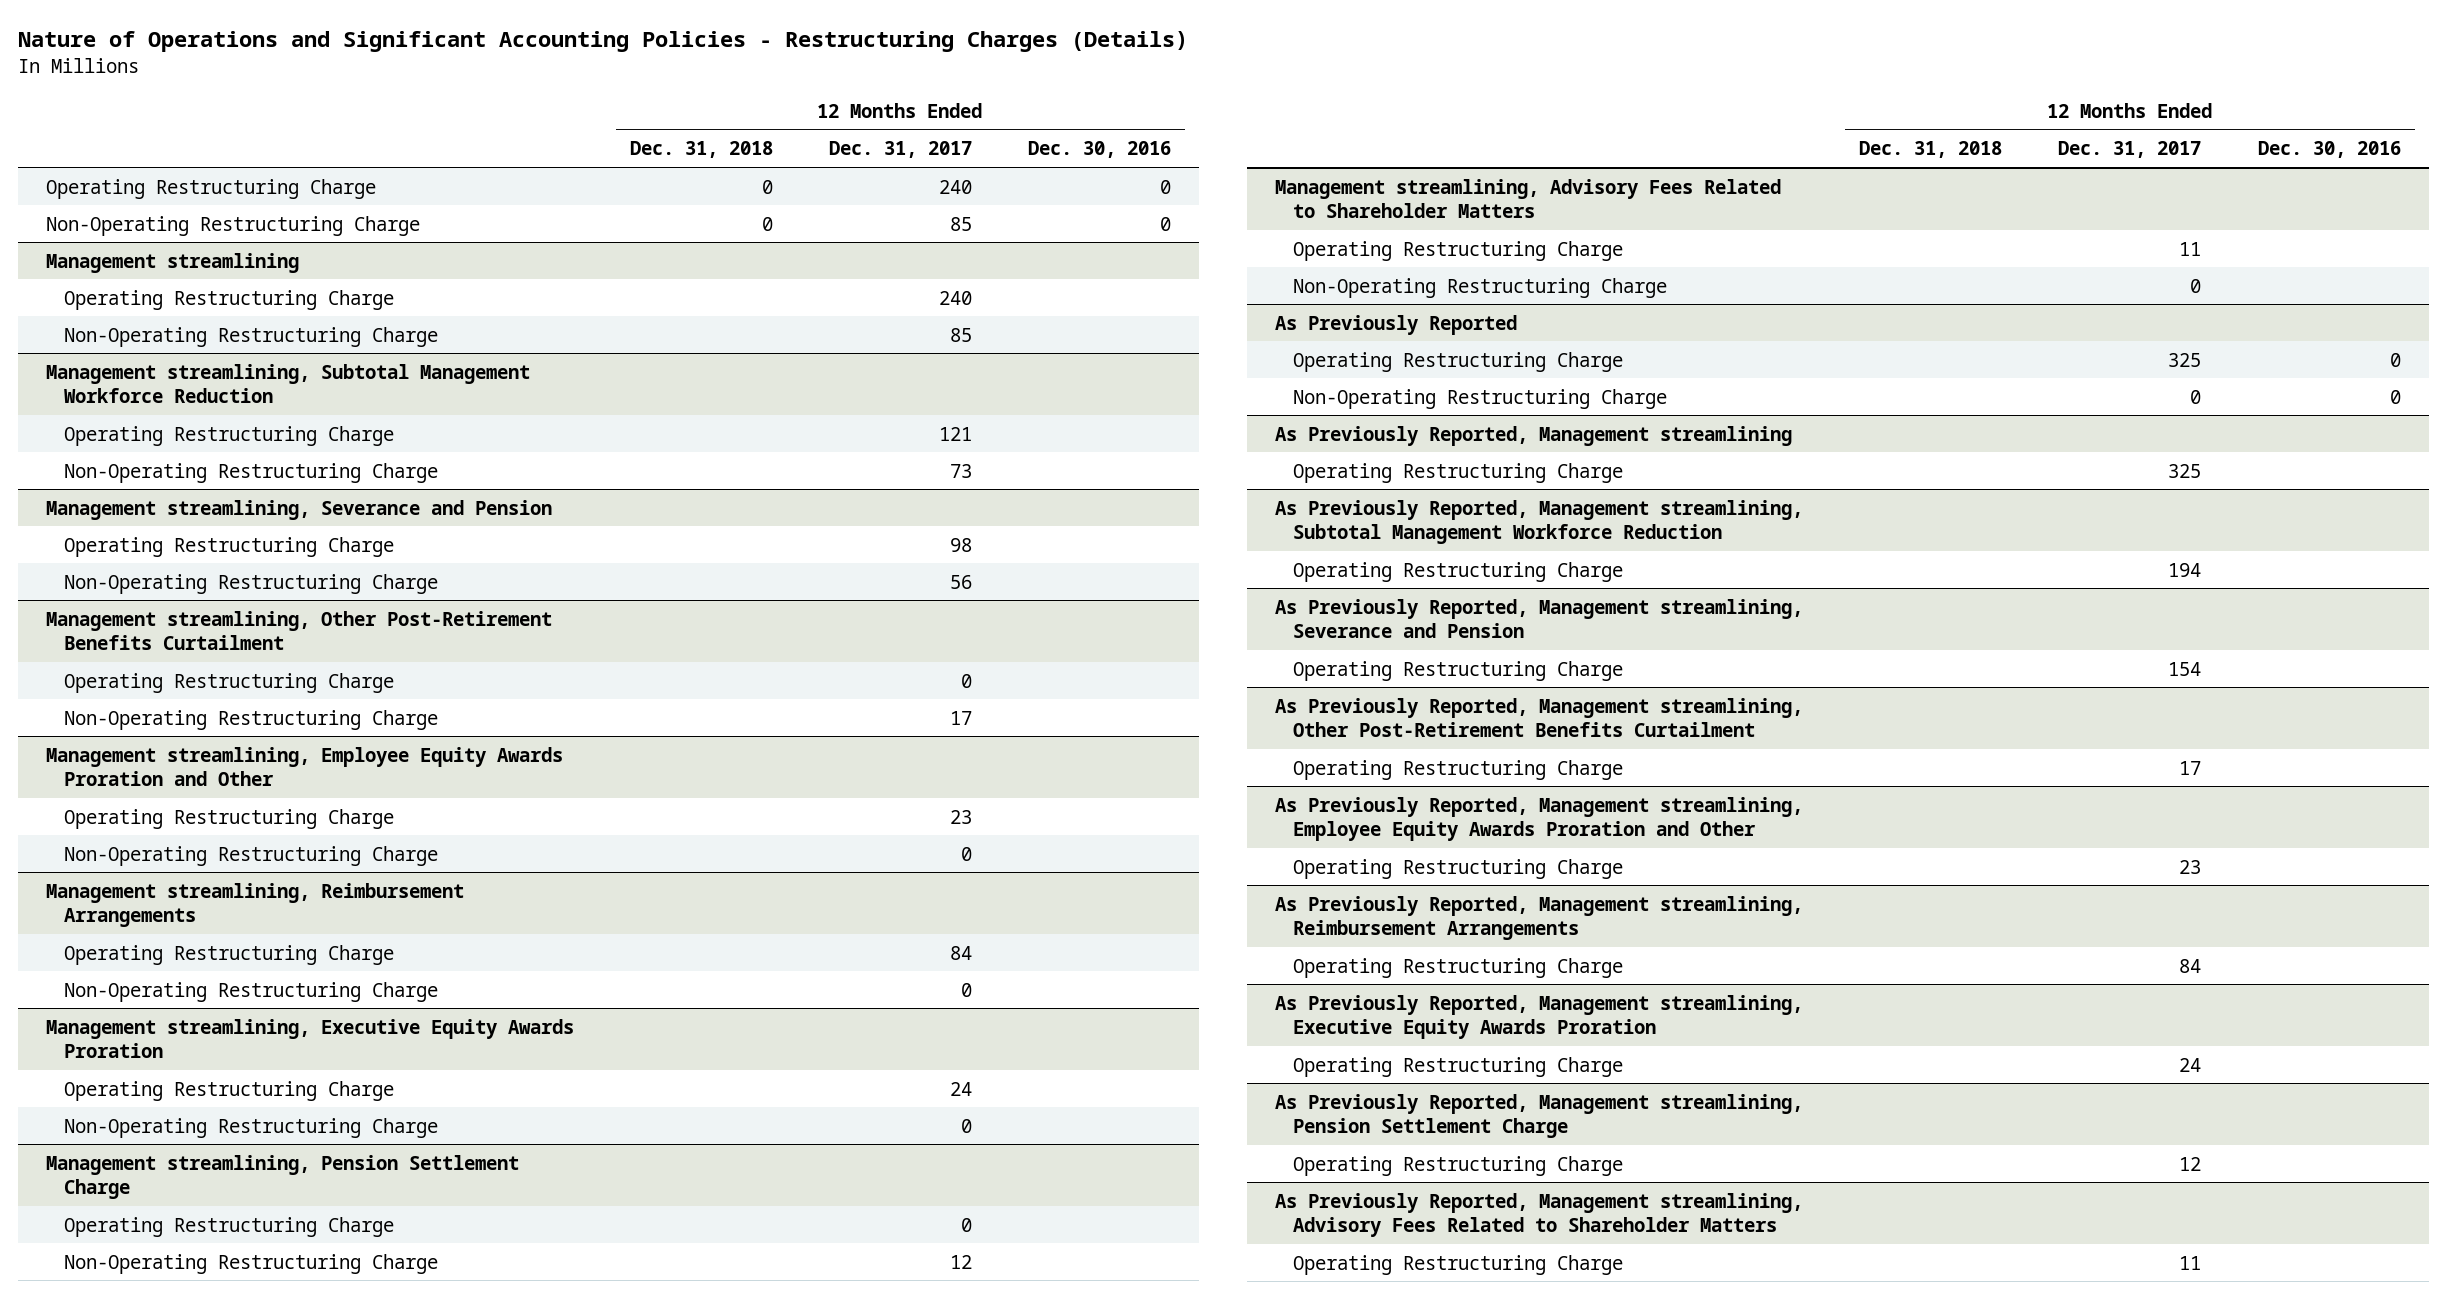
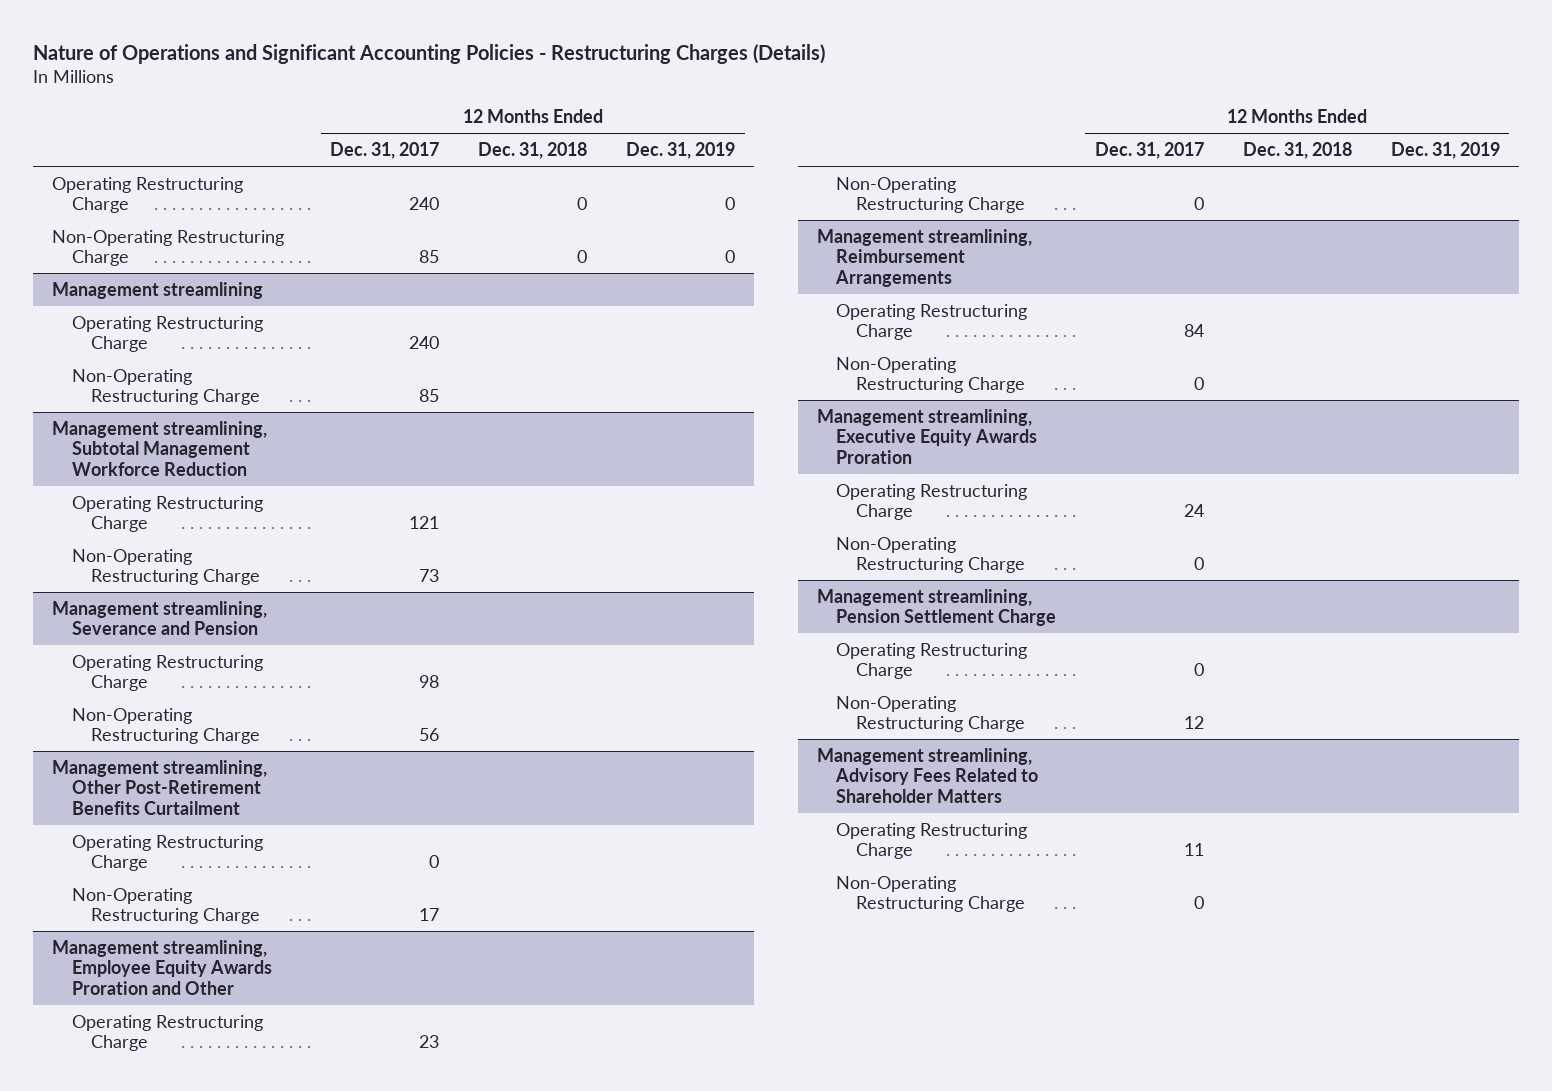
[1027,141,1171,159] Dec. 30, 2016 -> none
none -> [625,142,735,160] Dec. 31, 2019
[1275,314,1518,335] As Previously Reported -> none
[1293,351,1624,372] Operating Restructuring Charge -> none
[1293,388,1668,409] Non-Operating Restructuring Charge -> none
[1275,425,1793,446] As Previously Reported, Management streamlining -> none
[1293,462,1624,483] Operating Restructuring Charge -> none
[1275,499,1804,545] As Previously Reported, Management streamlining, Subtotal Management Workforce Reduction -> none
[1293,561,1624,582] Operating Restructuring Charge -> none
[1275,598,1804,639] As Previously Reported, Management streamlining, Severance and Pension -> none
[1293,660,1624,681] Operating Restructuring Charge -> none
[1275,697,1804,738] As Previously Reported, Management streamlining, Other Post-Retirement Benefits Curtailment -> none
[1293,759,1624,780] Operating Restructuring Charge -> none
[1275,796,1804,842] As Previously Reported, Management streamlining, Employee Equity Awards Proration and Other -> none
[1293,858,1624,879] Operating Restructuring Charge -> none
[1275,895,1804,941] As Previously Reported, Management streamlining, Reimbursement Arrangements -> none
[1293,957,1624,978] Operating Restructuring Charge -> none
[1275,994,1804,1040] As Previously Reported, Management streamlining, Executive Equity Awards Proration -> none
[1293,1056,1624,1077] Operating Restructuring Charge -> none
[1275,1093,1804,1139] As Previously Reported, Management streamlining, Pension Settlement Charge -> none
[1293,1155,1624,1176] Operating Restructuring Charge -> none
[1275,1192,1804,1238] As Previously Reported, Management streamlining, Advisory Fees Related to Shareholder Matters -> none
[1293,1254,1624,1275] Operating Restructuring Charge -> none

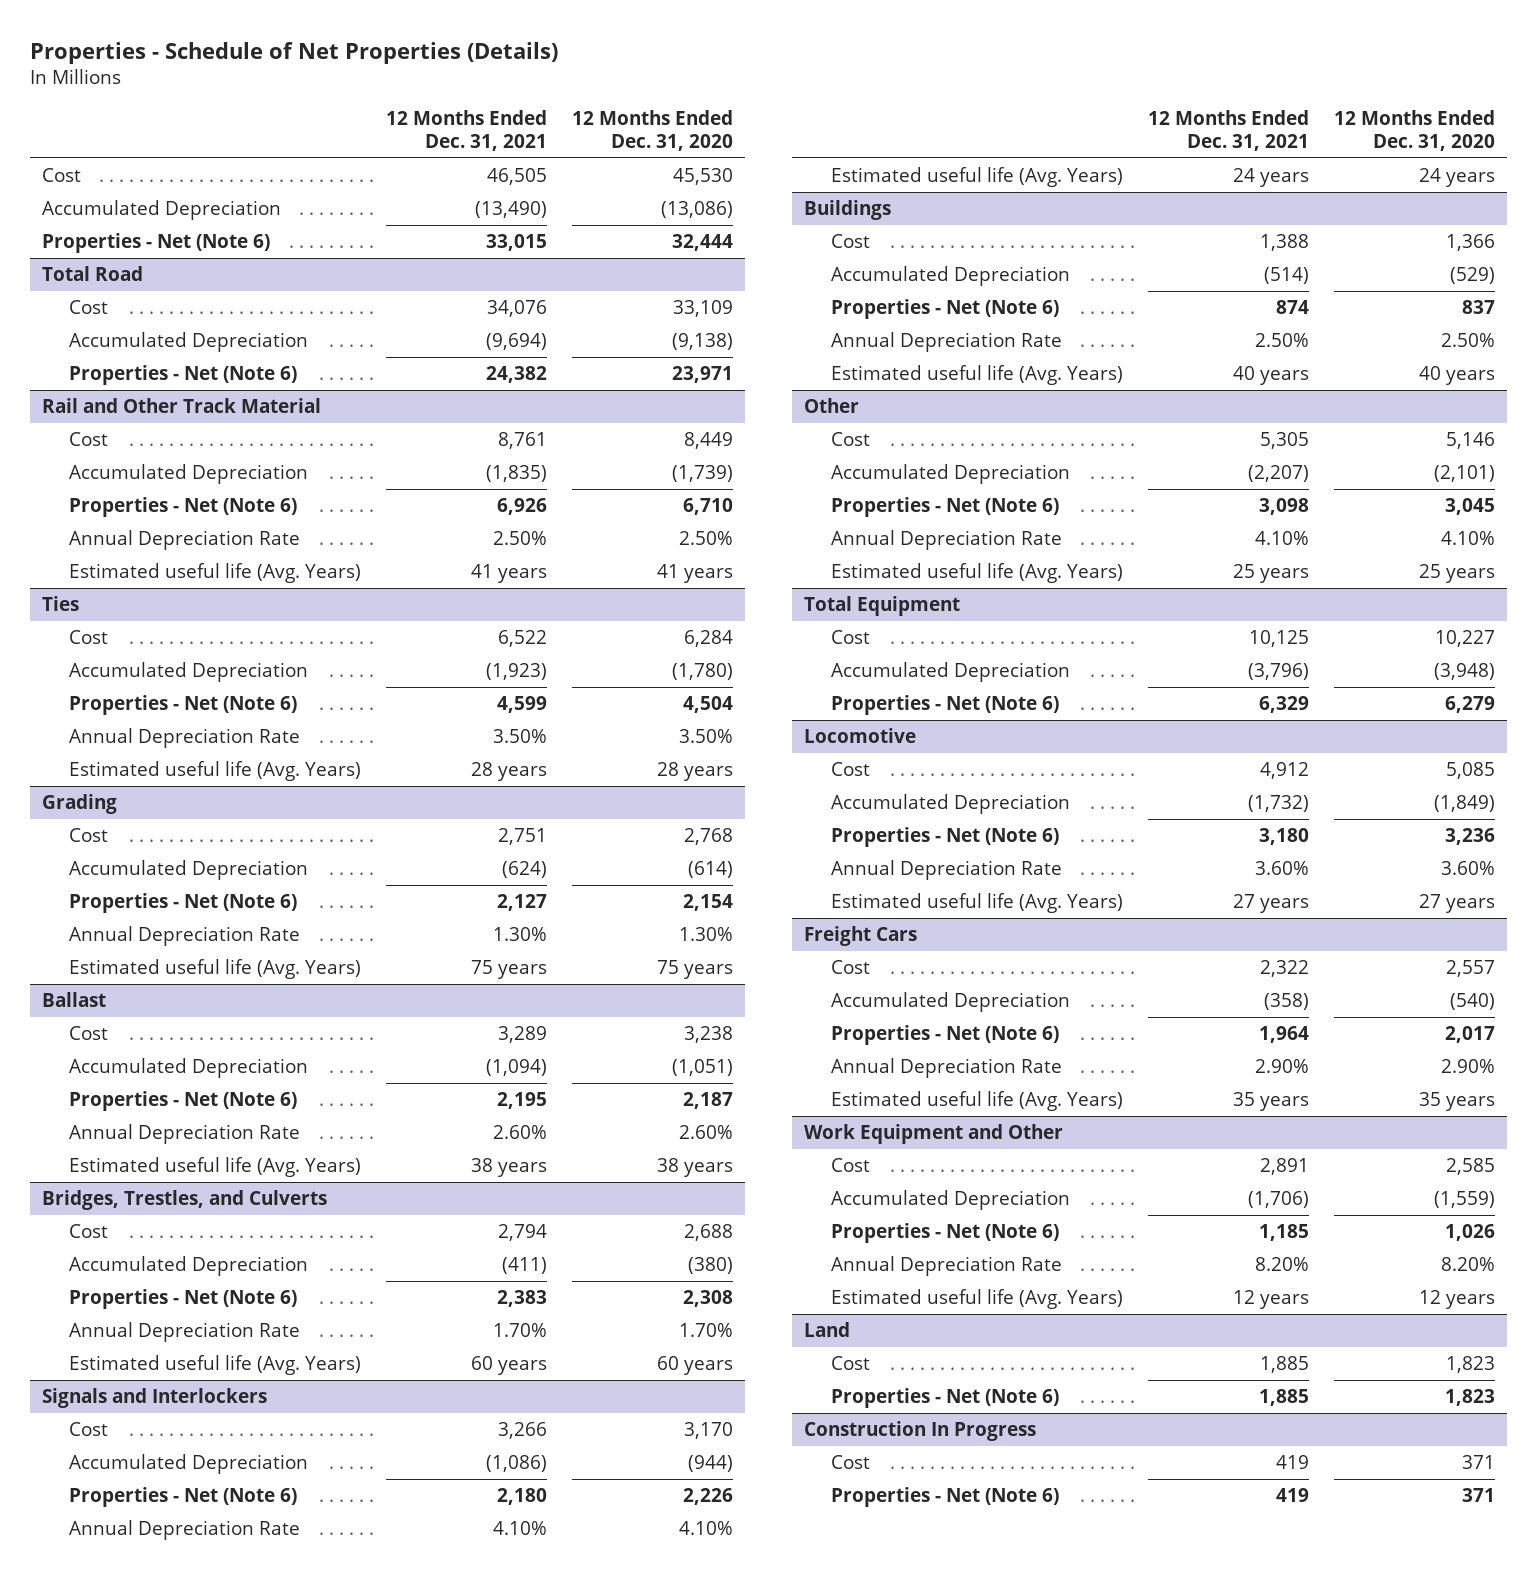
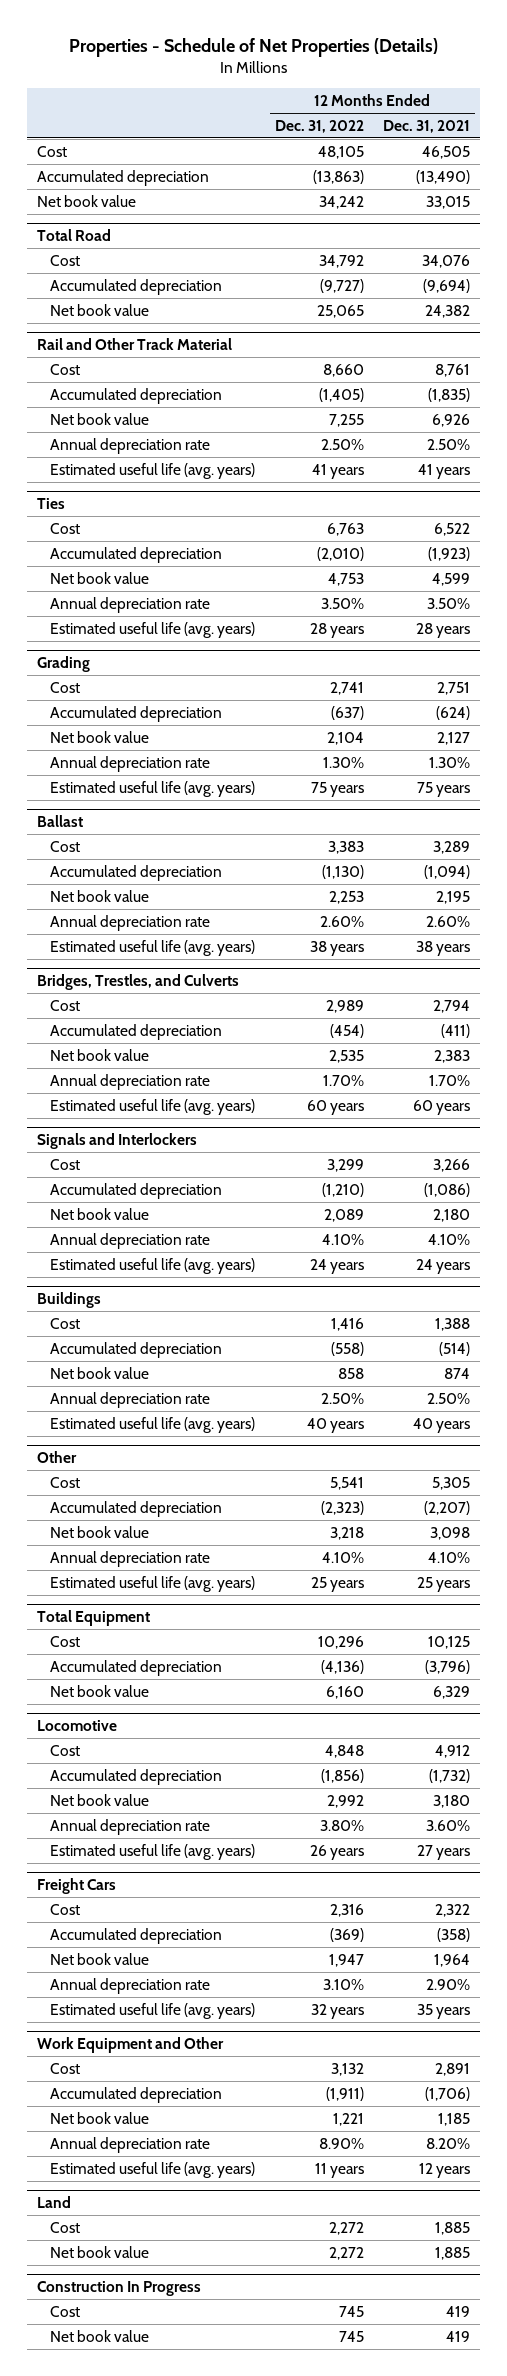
[571,110,733,151] 12 Months Ended Dec. 31, 2020 -> none
none -> [274,119,364,133] Dec. 31, 2022
[42,199,282,220] Accumulated Depreciation -> [36,169,209,186] Accumulated depreciation
[42,232,271,253] Properties - Net (Note 6) -> [36,194,136,207] Net book value
[69,331,309,352] Accumulated Depreciation -> [49,278,222,295] Accumulated depreciation
[69,364,298,385] Properties - Net (Note 6) -> [49,303,149,316] Net book value
[69,463,309,484] Accumulated Depreciation -> [49,387,222,404] Accumulated depreciation
[69,496,298,517] Properties - Net (Note 6) -> [49,412,149,425] Net book value
[69,529,301,550] Annual Depreciation Rate -> [49,437,210,454] Annual depreciation rate
[69,562,362,583] Estimated useful life (Avg. Years) -> [49,462,255,479] Estimated useful life (avg. years)
[69,661,309,682] Accumulated Depreciation -> [49,546,222,563] Accumulated depreciation
[69,694,298,715] Properties - Net (Note 6) -> [49,571,149,584] Net book value
[69,727,301,748] Annual Depreciation Rate -> [49,596,210,613] Annual depreciation rate
[69,760,362,781] Estimated useful life (Avg. Years) -> [49,621,255,638] Estimated useful life (avg. years)
[69,859,309,880] Accumulated Depreciation -> [49,705,222,722] Accumulated depreciation
[69,892,298,913] Properties - Net (Note 6) -> [49,730,149,743] Net book value
[69,925,301,946] Annual Depreciation Rate -> [49,755,210,772] Annual depreciation rate
[69,958,362,979] Estimated useful life (Avg. Years) -> [49,780,255,797] Estimated useful life (avg. years)
[69,1057,309,1078] Accumulated Depreciation -> [49,864,222,881] Accumulated depreciation
[69,1090,298,1111] Properties - Net (Note 6) -> [49,889,149,902] Net book value
[69,1123,301,1144] Annual Depreciation Rate -> [49,914,210,931] Annual depreciation rate
[69,1156,362,1177] Estimated useful life (Avg. Years) -> [49,939,255,956] Estimated useful life (avg. years)
[69,1255,309,1276] Accumulated Depreciation -> [49,1023,222,1040] Accumulated depreciation
[69,1288,298,1309] Properties - Net (Note 6) -> [49,1048,149,1061] Net book value
[69,1321,301,1342] Annual Depreciation Rate -> [49,1073,210,1090] Annual depreciation rate
[69,1354,362,1375] Estimated useful life (Avg. Years) -> [49,1098,255,1115] Estimated useful life (avg. years)
[69,1453,309,1474] Accumulated Depreciation -> [49,1182,222,1199] Accumulated depreciation
[69,1486,298,1507] Properties - Net (Note 6) -> [49,1207,149,1220] Net book value
[69,1519,301,1540] Annual Depreciation Rate -> [49,1232,210,1249] Annual depreciation rate
[831,166,1124,187] Estimated useful life (Avg. Years) -> [49,1257,255,1274] Estimated useful life (avg. years)
[831,265,1071,286] Accumulated Depreciation -> [49,1341,222,1358] Accumulated depreciation
[831,298,1060,319] Properties - Net (Note 6) -> [49,1366,149,1379] Net book value
[831,331,1063,352] Annual Depreciation Rate -> [49,1391,210,1408] Annual depreciation rate
[831,364,1124,385] Estimated useful life (Avg. Years) -> [49,1416,255,1433] Estimated useful life (avg. years)
[831,463,1071,484] Accumulated Depreciation -> [49,1500,222,1517] Accumulated depreciation
[831,496,1060,517] Properties - Net (Note 6) -> [49,1525,149,1538] Net book value
[831,529,1063,550] Annual Depreciation Rate -> [49,1550,210,1567] Annual depreciation rate
[831,562,1124,583] Estimated useful life (Avg. Years) -> [49,1575,255,1592] Estimated useful life (avg. years)
[831,661,1071,682] Accumulated Depreciation -> [49,1659,222,1676] Accumulated depreciation
[831,694,1060,715] Properties - Net (Note 6) -> [49,1684,149,1697] Net book value
[831,793,1071,814] Accumulated Depreciation -> [49,1768,222,1785] Accumulated depreciation
[831,826,1060,847] Properties - Net (Note 6) -> [49,1793,149,1806] Net book value
[831,859,1063,880] Annual Depreciation Rate -> [49,1818,210,1835] Annual depreciation rate
[831,892,1124,913] Estimated useful life (Avg. Years) -> [49,1843,255,1860] Estimated useful life (avg. years)
[831,991,1071,1012] Accumulated Depreciation -> [49,1927,222,1944] Accumulated depreciation
[831,1024,1060,1045] Properties - Net (Note 6) -> [49,1952,149,1965] Net book value
[831,1057,1063,1078] Annual Depreciation Rate -> [49,1977,210,1994] Annual depreciation rate
[831,1090,1124,1111] Estimated useful life (Avg. Years) -> [49,2002,255,2019] Estimated useful life (avg. years)
[831,1189,1071,1210] Accumulated Depreciation -> [49,2086,222,2103] Accumulated depreciation
[831,1222,1060,1243] Properties - Net (Note 6) -> [49,2111,149,2124] Net book value
[831,1255,1063,1276] Annual Depreciation Rate -> [49,2136,210,2153] Annual depreciation rate
[831,1288,1124,1309] Estimated useful life (Avg. Years) -> [49,2161,255,2178] Estimated useful life (avg. years)
[831,1387,1060,1408] Properties - Net (Note 6) -> [49,2245,149,2258] Net book value
[831,1486,1060,1507] Properties - Net (Note 6) -> [49,2329,149,2342] Net book value

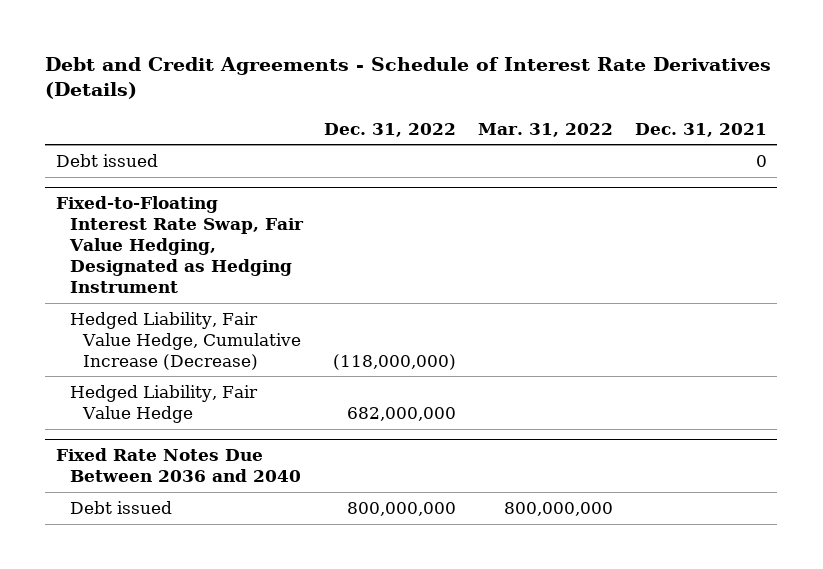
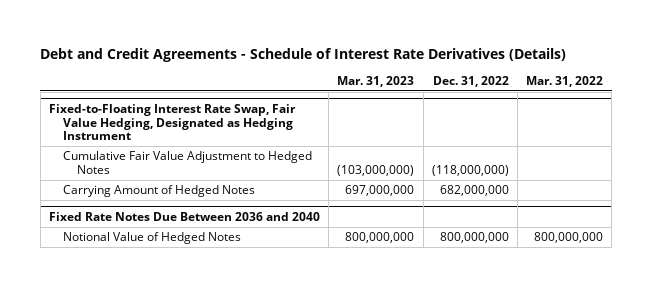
[634,122,767,137] Dec. 31, 2021 -> none
none -> [337,75,415,87] Mar. 31, 2023
[56,153,159,167] Debt issued -> none
[69,311,302,370] Hedged Liability, Fair Value Hedge, Cumulative Increase (Decrease) -> [62,151,312,174] Cumulative Fair Value Adjustment to Hedged Notes
[69,384,258,423] Hedged Liability, Fair Value Hedge -> [62,185,255,198] Carrying Amount of Hedged Notes
[69,500,172,514] Debt issued -> [62,232,241,245] Notional Value of Hedged Notes

